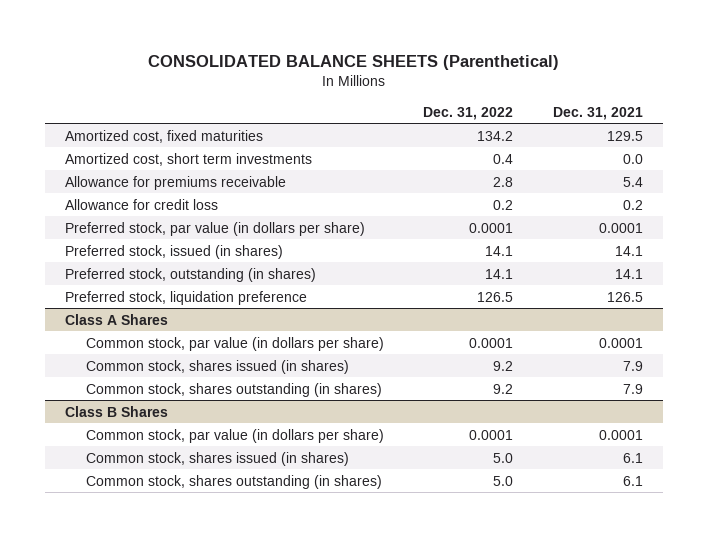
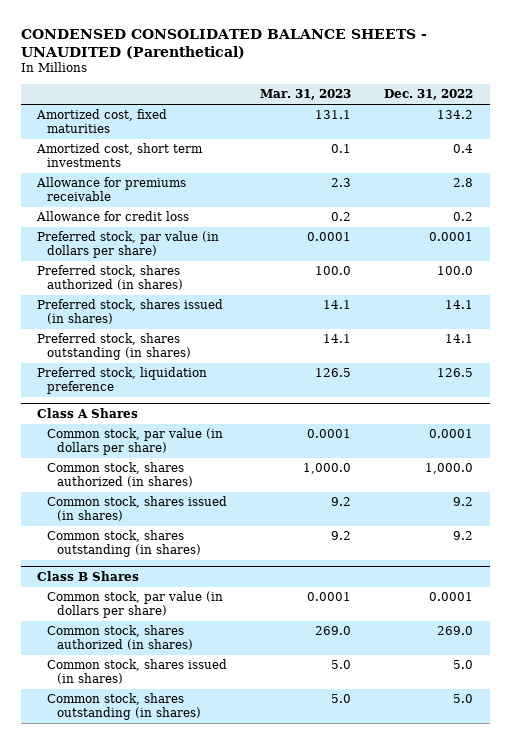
[148,54,560,70] CONSOLIDATED BALANCE SHEETS (Parenthetical) -> [21,28,428,59] CONDENSED CONSOLIDATED BALANCE SHEETS - UNAUDITED (Parenthetical)
[553,106,644,120] Dec. 31, 2021 -> none
none -> [260,89,352,101] Mar. 31, 2023
none -> [37,265,184,291] Preferred stock, shares authorized (in shares)
[64,244,283,259] Preferred stock, issued (in shares) -> [37,299,224,325] Preferred stock, shares issued (in shares)
[64,267,316,282] Preferred stock, outstanding (in shares) -> [37,333,192,361] Preferred stock, shares outstanding (in shares)
none -> [47,462,194,488] Common stock, shares authorized (in shares)
none -> [47,625,194,651] Common stock, shares authorized (in shares)

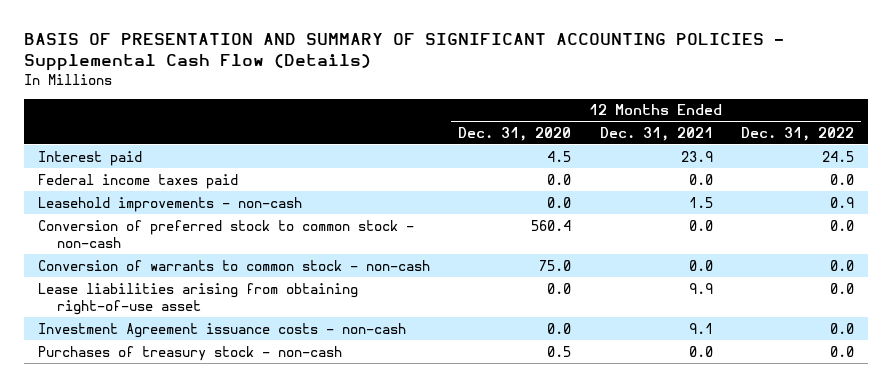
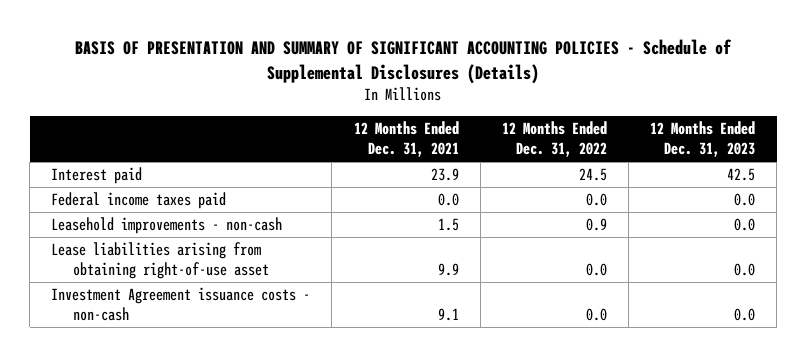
[23,33,784,72] BASIS OF PRESENTATION AND SUMMARY OF SIGNIFICANT ACCOUNTING POLICIES - Supplemental Cash Flow (Details) -> [75,39,733,84] BASIS OF PRESENTATION AND SUMMARY OF SIGNIFICANT ACCOUNTING POLICIES - Schedule of Supplemental Disclosures (Details)
[458,126,572,141] Dec. 31, 2020 -> none
none -> [650,120,756,158] 12 Months Ended Dec. 31, 2023
[38,219,415,248] Conversion of preferred stock to common stock - non-cash -> none
[38,259,431,271] Conversion of warrants to common stock - non-cash -> none
[38,345,343,361] Purchases of treasury stock - non-cash -> none

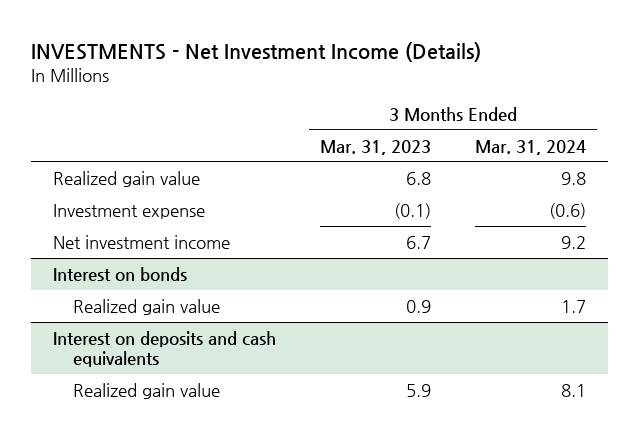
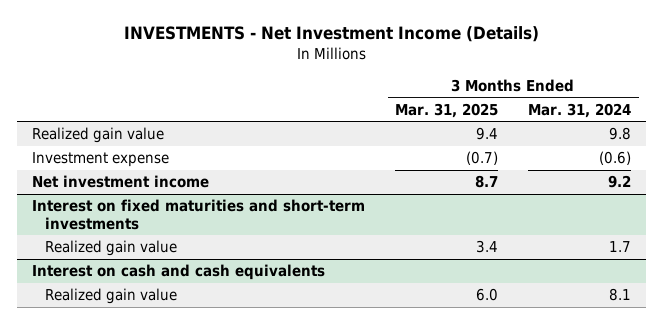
[319,139,431,155] Mar. 31, 2023 -> none
none -> [395,102,499,118] Mar. 31, 2025
[52,266,187,281] Interest on bonds -> none
none -> [31,199,365,230] Interest on fixed maturities and short-term investments
[52,330,276,368] Interest on deposits and cash equivalents -> [31,264,325,281] Interest on cash and cash equivalents

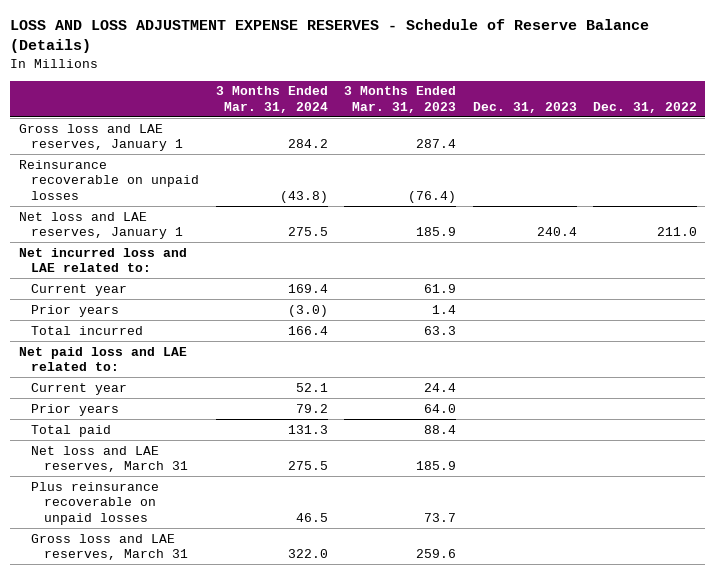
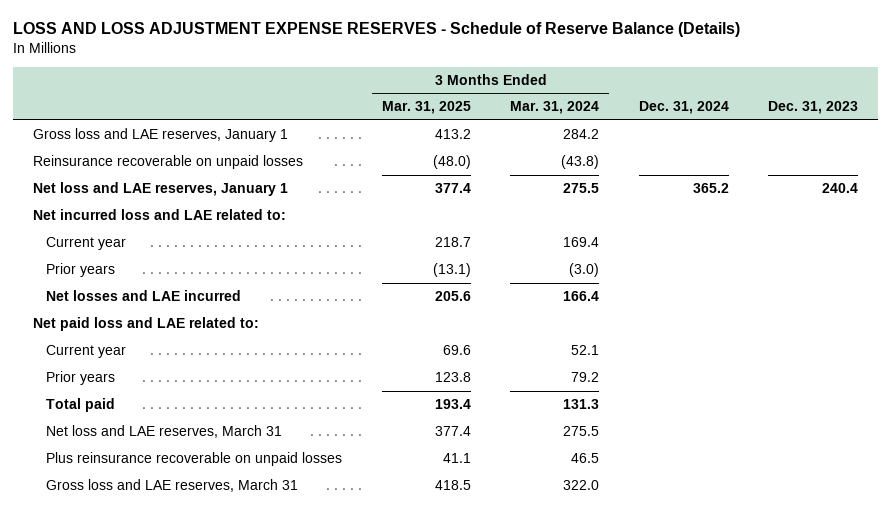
[344,86,457,113] 3 Months Ended Mar. 31, 2023 -> none
[593,101,698,113] Dec. 31, 2022 -> none
none -> [381,101,471,115] Mar. 31, 2025
none -> [638,101,729,115] Dec. 31, 2024
[31,325,144,335] Total incurred -> [46,290,242,302] Net losses and LAE incurred

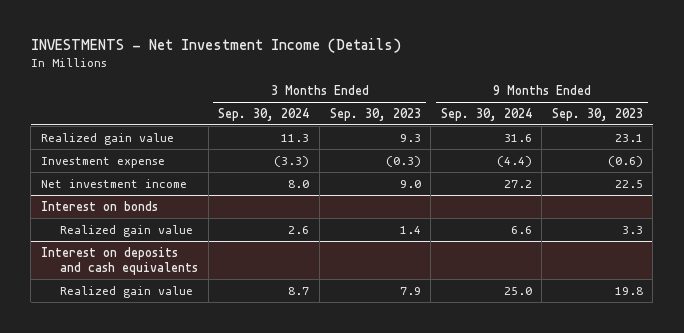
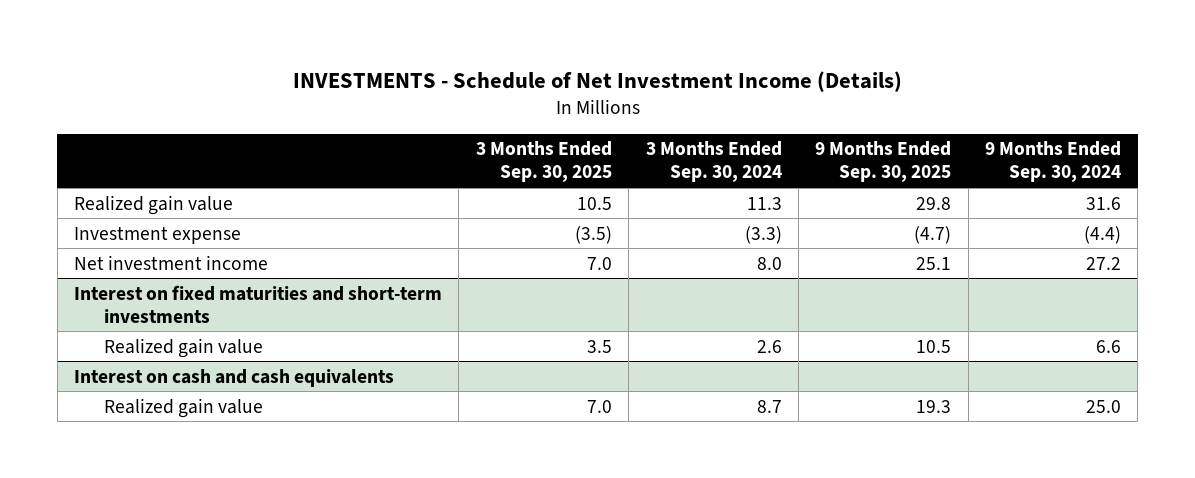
[30,38,401,54] INVESTMENTS - Net Investment Income (Details) -> [292,70,902,92] INVESTMENTS - Schedule of Net Investment Income (Details)
[329,107,421,121] Sep. 30, 2023 -> none
[551,107,643,121] Sep. 30, 2023 -> none
none -> [475,141,612,183] 3 Months Ended Sep. 30, 2025
none -> [815,141,952,183] 9 Months Ended Sep. 30, 2025
[40,200,158,211] Interest on bonds -> none
none -> [74,284,443,323] Interest on fixed maturities and short-term investments
[40,246,199,276] Interest on deposits and cash equivalents -> [74,368,395,387] Interest on cash and cash equivalents

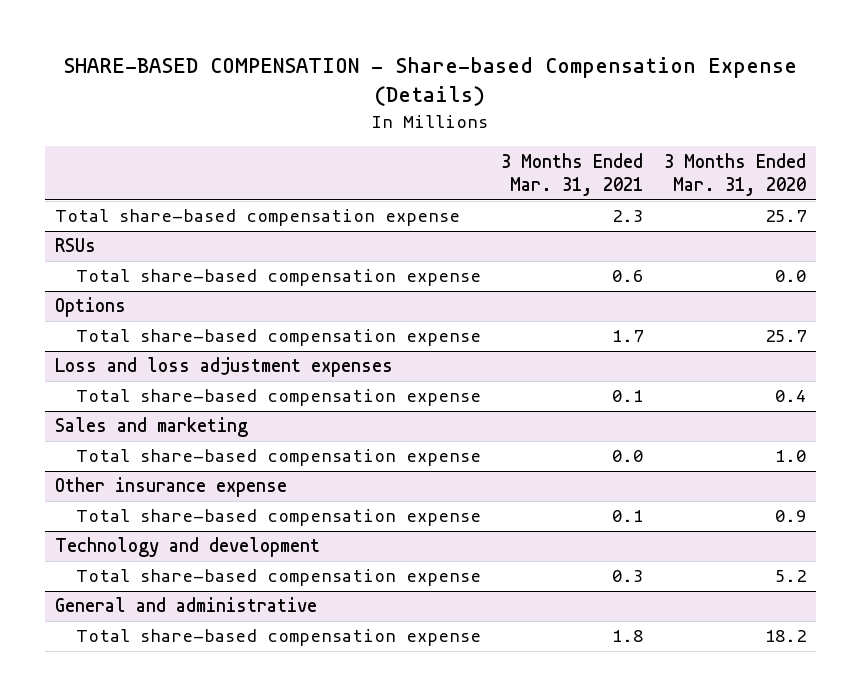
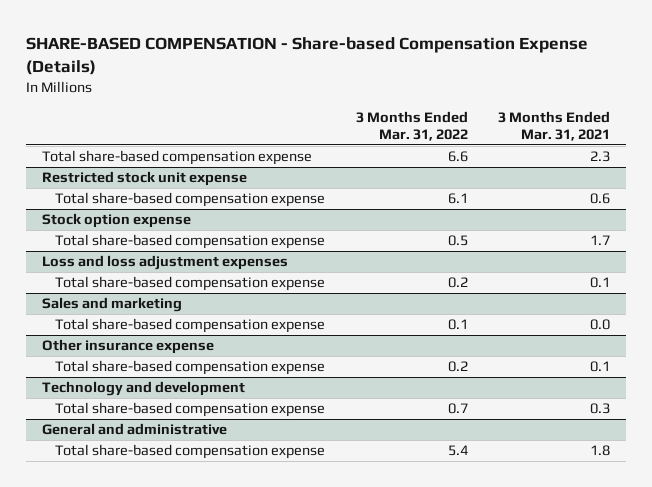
[663,152,806,197] 3 Months Ended Mar. 31, 2020 -> none
none -> [355,110,468,142] 3 Months Ended Mar. 31, 2022
[54,238,96,253] RSUs -> [41,171,247,187] Restricted stock unit expense
[54,297,126,318] Options -> [41,213,191,229] Stock option expense

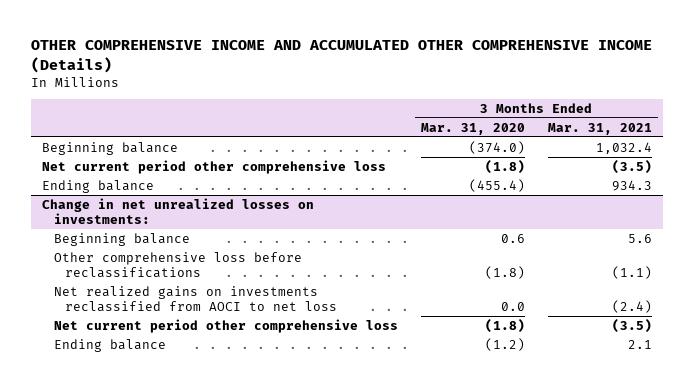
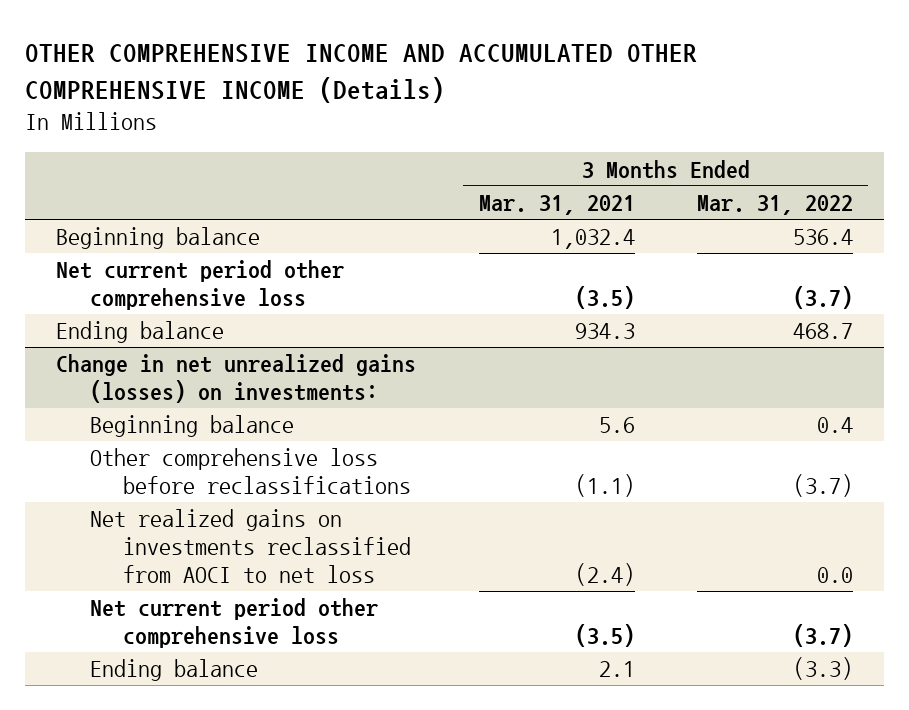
[420,122,525,135] Mar. 31, 2020 -> none
none -> [696,194,853,215] Mar. 31, 2022
[42,197,315,225] Change in net unrealized losses on investments: -> [56,354,417,403] Change in net unrealized gains (losses) on investments:

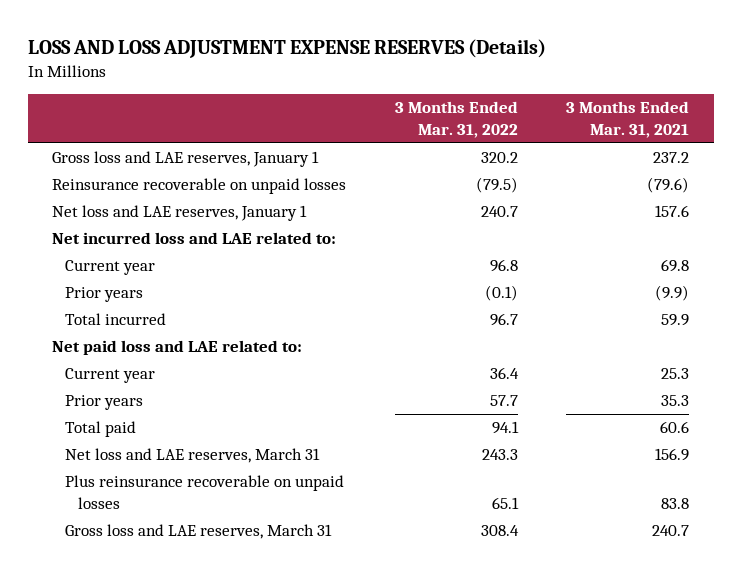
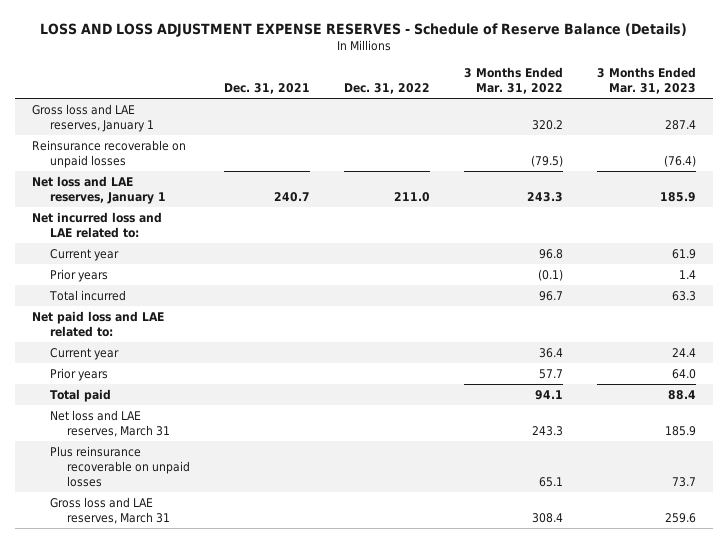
[28,39,547,59] LOSS AND LOSS ADJUSTMENT EXPENSE RESERVES (Details) -> [39,22,687,37] LOSS AND LOSS ADJUSTMENT EXPENSE RESERVES - Schedule of Reserve Balance (Details)
[566,101,690,138] 3 Months Ended Mar. 31, 2021 -> none
none -> [224,82,311,94] Dec. 31, 2021
none -> [344,82,431,94] Dec. 31, 2022
none -> [596,66,696,94] 3 Months Ended Mar. 31, 2023
[480,206,518,218] 240.7 -> [526,191,563,202] 243.3

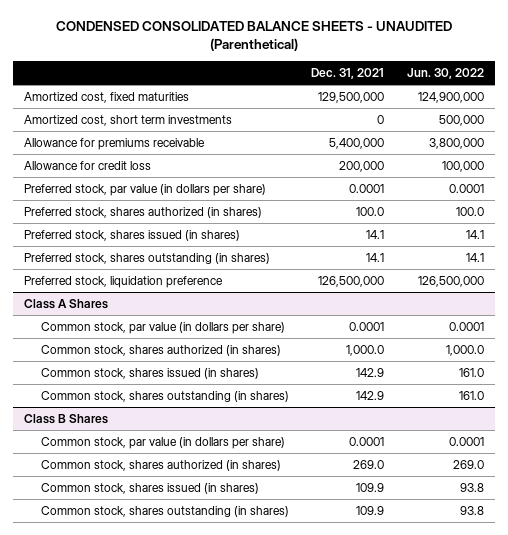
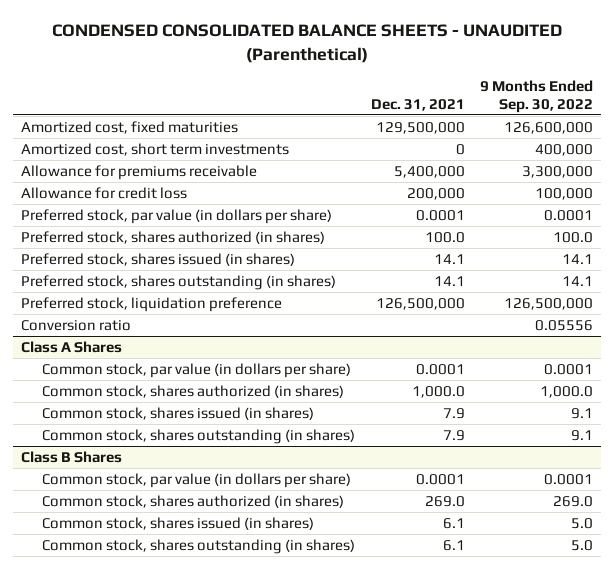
[407,68,485,80] Jun. 30, 2022 -> none
none -> [480,79,594,113] 9 Months Ended Sep. 30, 2022
none -> [20,319,131,331] Conversion ratio
[356,368,385,378] 142.9 -> [442,407,465,419] 7.9
[356,391,385,401] 142.9 -> [442,429,465,441] 7.9
[356,483,385,493] 109.9 -> [442,517,465,529] 6.1
[356,506,385,516] 109.9 -> [442,539,465,551] 6.1

